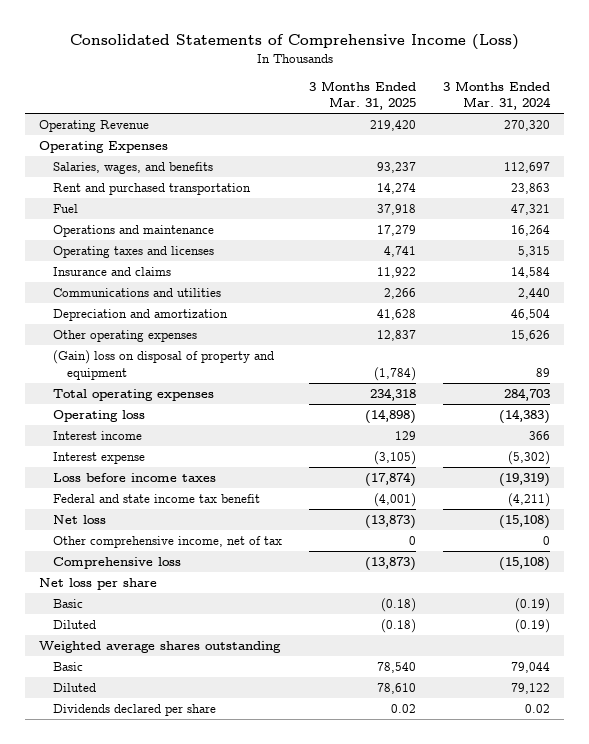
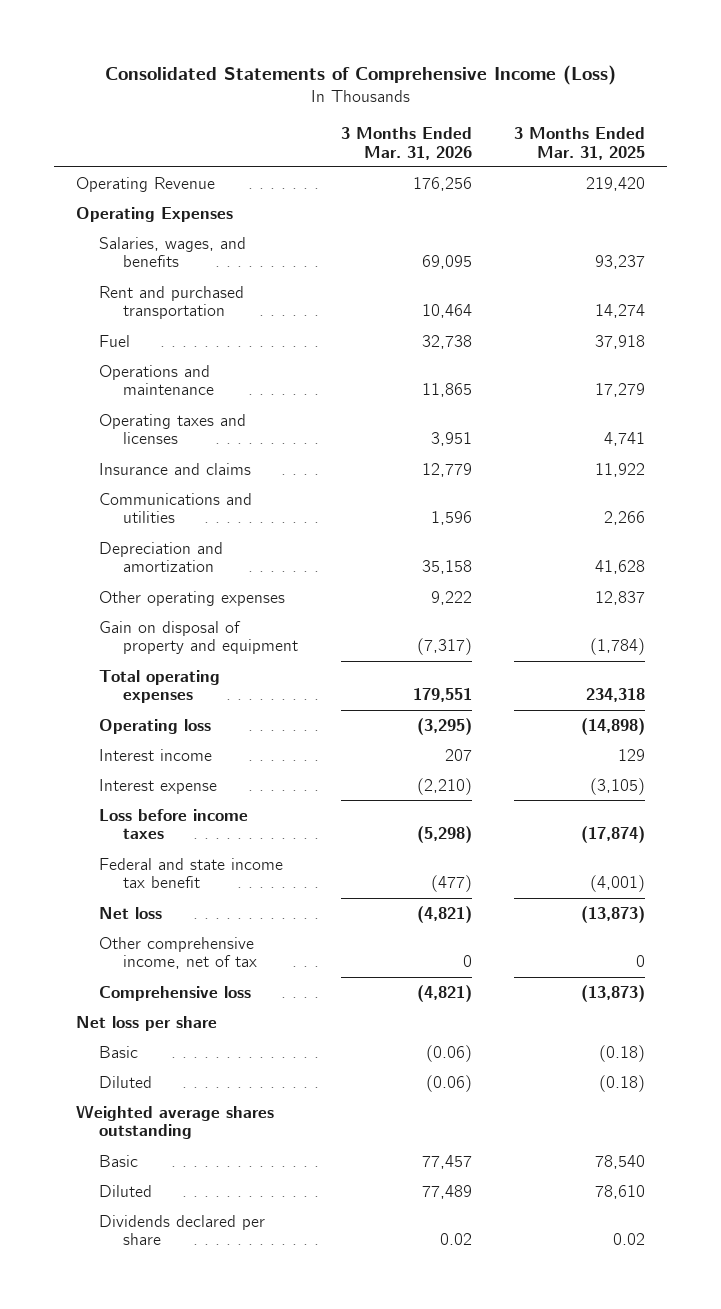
[443,80,552,111] 3 Months Ended Mar. 31, 2024 -> none
none -> [340,126,472,160] 3 Months Ended Mar. 31, 2026
[52,350,274,380] (Gain) loss on disposal of property and equipment -> [99,620,298,655] Gain on disposal of property and equipment

